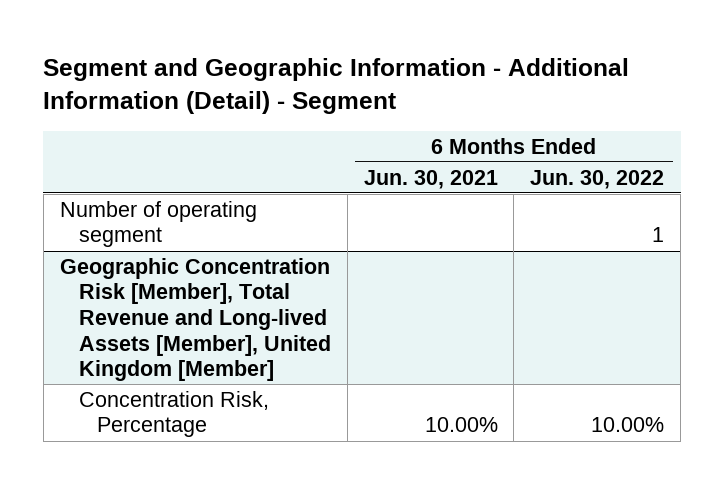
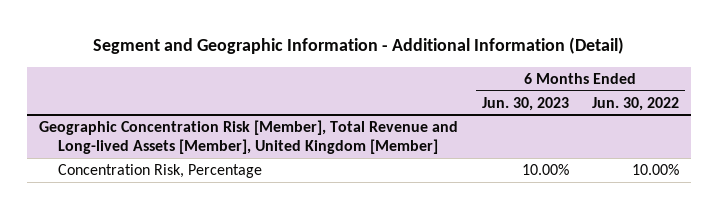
[43,58,630,115] Segment and Geographic Information - Additional Information (Detail) - Segment -> [93,37,625,55] Segment and Geographic Information - Additional Information (Detail)
[363,169,498,189] Jun. 30, 2021 -> none
none -> [481,96,569,111] Jun. 30, 2023
[59,200,257,248] Number of operating segment -> none

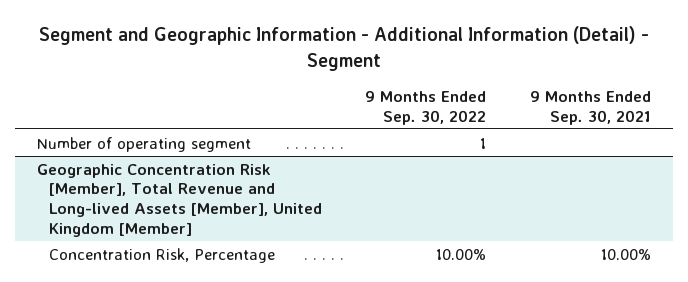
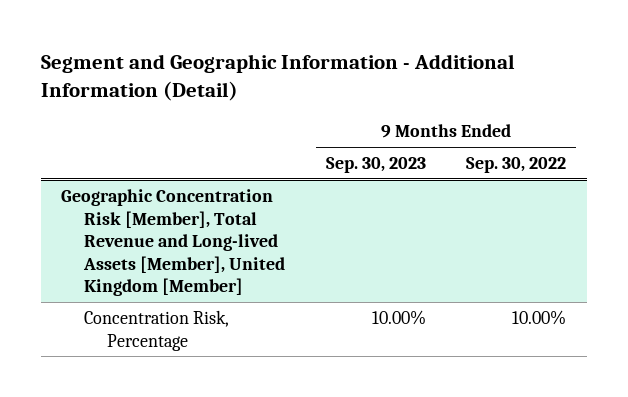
[38,25,649,71] Segment and Geographic Information - Additional Information (Detail) - Segment -> [41,54,516,102] Segment and Geographic Information - Additional Information (Detail)
[529,90,651,125] 9 Months Ended Sep. 30, 2021 -> none
none -> [325,157,426,174] Sep. 30, 2023
[36,136,251,152] Number of operating segment -> none

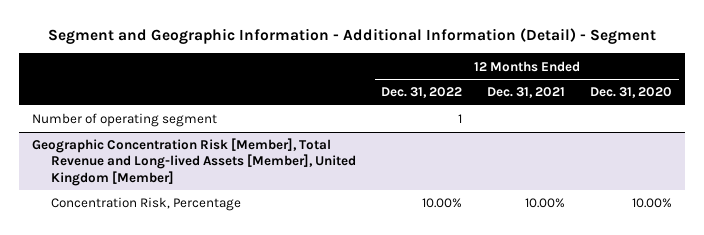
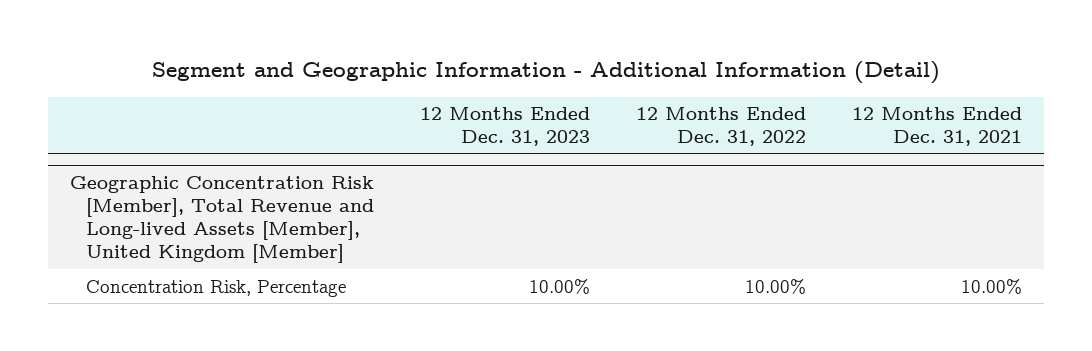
[48,28,657,45] Segment and Geographic Information - Additional Information (Detail) - Segment -> [151,61,940,85] Segment and Geographic Information - Additional Information (Detail)
[590,87,673,99] Dec. 31, 2020 -> none
none -> [420,107,591,147] 12 Months Ended Dec. 31, 2023
[31,113,217,128] Number of operating segment -> none

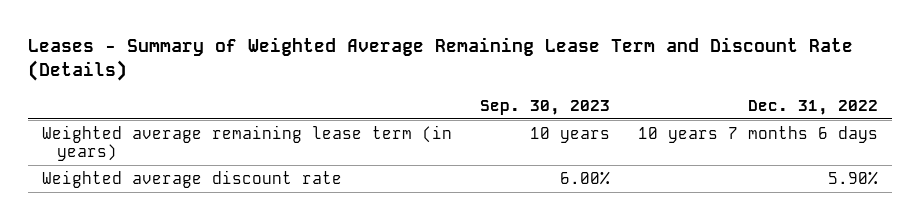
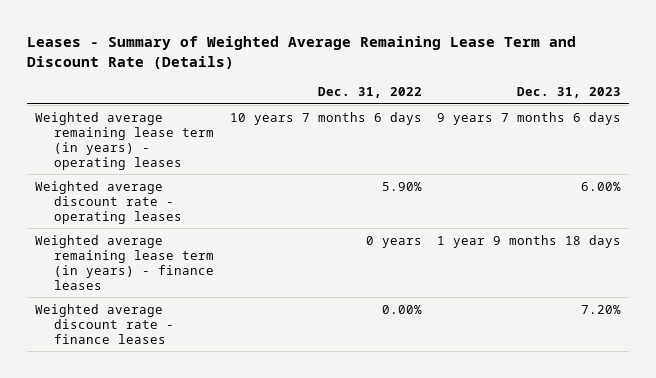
[480,99,611,115] Sep. 30, 2023 -> none
none -> [517,87,622,99] Dec. 31, 2023
[42,124,453,162] Weighted average remaining lease term (in years) -> [35,111,215,171] Weighted average remaining lease term (in years) - operating leases
[42,169,343,188] Weighted average discount rate -> [35,180,183,224] Weighted average discount rate - operating leases
none -> [35,234,215,291] Weighted average remaining lease term (in years) - finance leases
none -> [35,303,175,344] Weighted average discount rate - finance leases

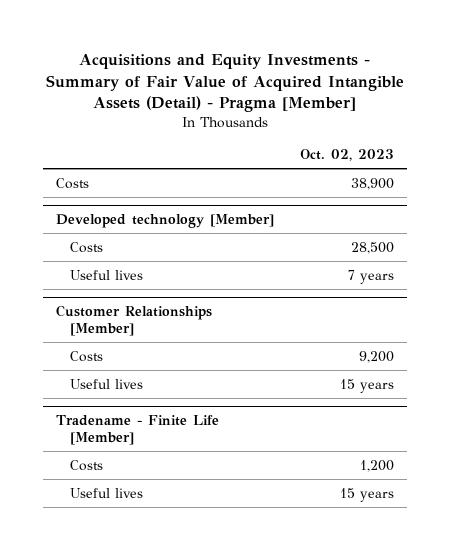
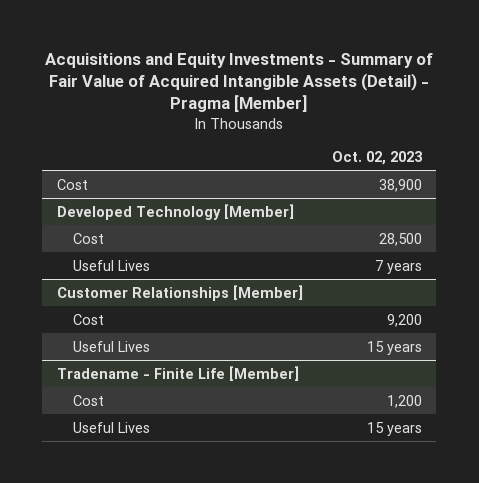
[56,177,90,189] Costs -> [56,178,88,190] Cost
[56,213,275,228] Developed technology [Member] -> [56,203,294,220] Developed Technology [Member]
[69,241,103,253] Costs -> [73,232,105,244] Cost
[69,269,143,280] Useful lives -> [73,259,151,271] Useful Lives
[69,350,103,362] Costs -> [73,313,105,325] Cost
[69,378,143,389] Useful lives -> [73,340,151,352] Useful Lives
[69,459,103,471] Costs -> [73,394,105,406] Cost
[69,487,143,498] Useful lives -> [73,421,151,433] Useful Lives

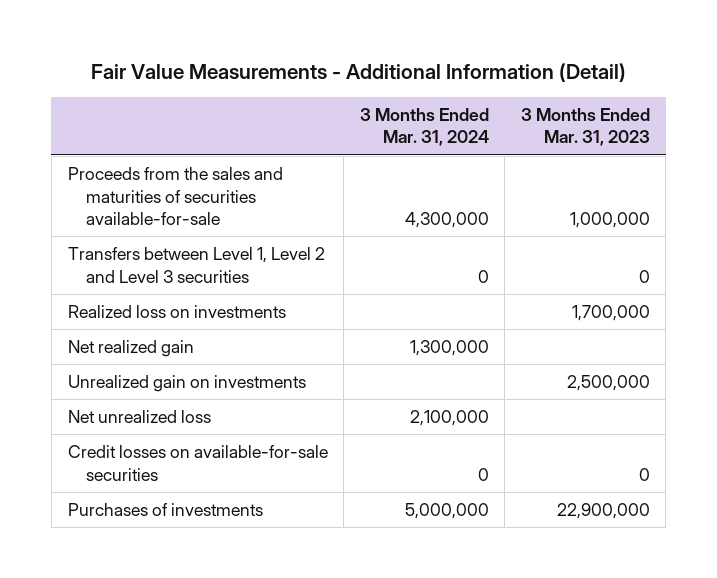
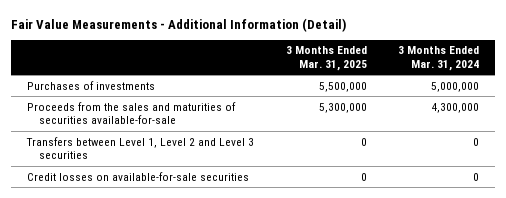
[520,107,650,147] 3 Months Ended Mar. 31, 2023 -> none
none -> [285,46,367,71] 3 Months Ended Mar. 31, 2025
[67,503,263,517] Purchases of investments -> [26,80,155,90] Purchases of investments
[67,305,286,319] Realized loss on investments -> none
[67,340,194,358] Net realized gain -> none
[67,375,306,393] Unrealized gain on investments -> none
[67,410,211,424] Net unrealized loss -> none

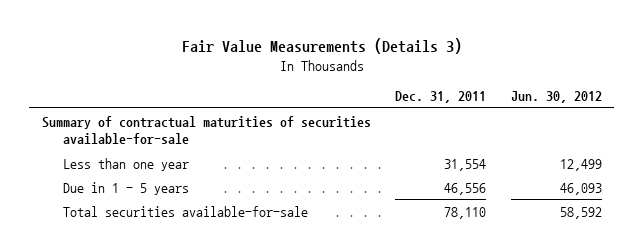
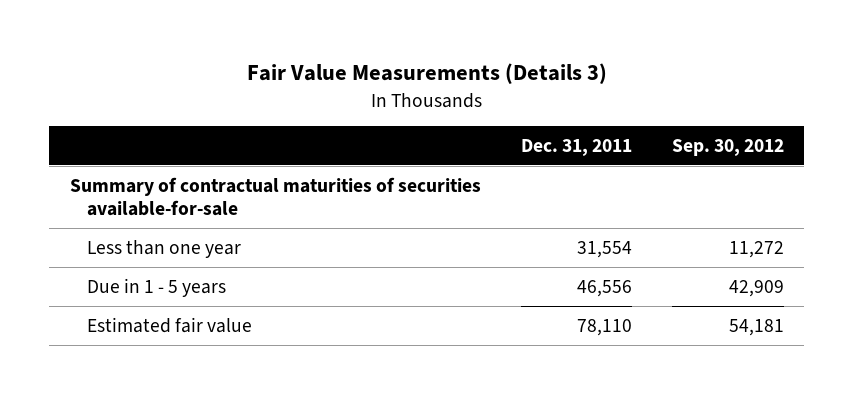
[511,91,603,104] Jun. 30, 2012 -> none
none -> [672,139,785,157] Sep. 30, 2012
[62,205,308,217] Total securities available-for-sale -> [86,316,252,333] Estimated fair value

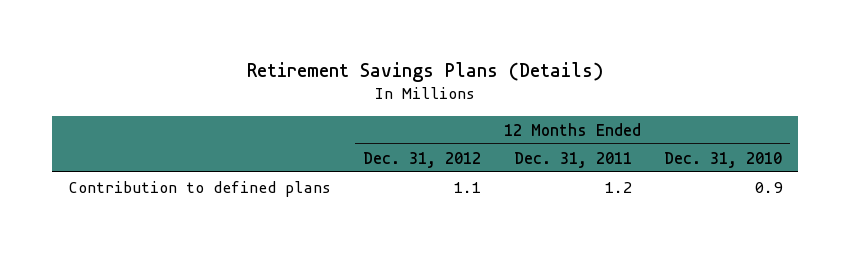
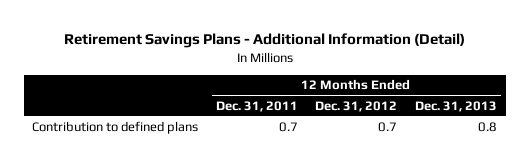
[246,62,603,83] Retirement Savings Plans (Details) -> [63,33,465,49] Retirement Savings Plans - Additional Information (Detail)
[664,151,783,168] Dec. 31, 2010 -> none
none -> [415,100,498,112] Dec. 31, 2013
[454,181,482,193] 1.1 -> [378,122,398,133] 0.7
[604,181,632,193] 1.2 -> [278,122,298,133] 0.7

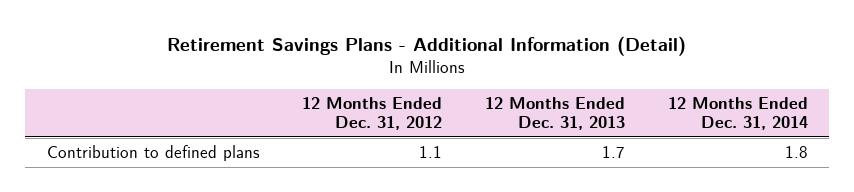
[215,100,298,112] Dec. 31, 2011 -> none
none -> [667,97,808,131] 12 Months Ended Dec. 31, 2014
[378,122,398,133] 0.7 -> [419,146,443,159] 1.1
[478,122,498,133] 0.8 -> [601,146,625,159] 1.7

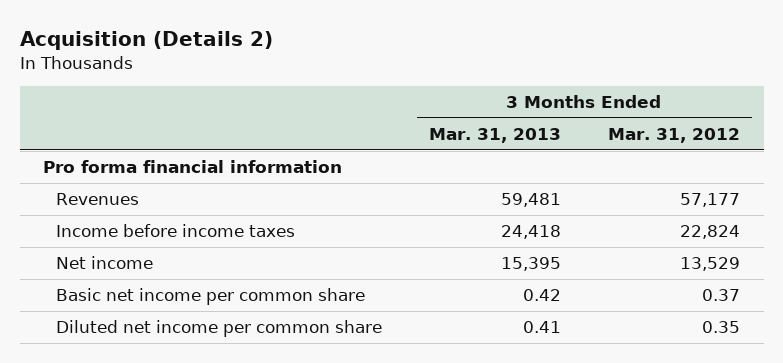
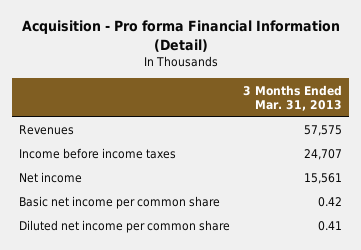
[19,30,273,50] Acquisition (Details 2) -> [21,19,340,52] Acquisition - Pro forma Financial Information (Detail)
[608,127,741,143] Mar. 31, 2012 -> none
[43,160,343,174] Pro forma financial information -> none
[500,193,561,208] 59,481 -> [304,125,343,137] 57,575
[500,225,561,240] 24,418 -> [304,149,343,161] 24,707
[500,257,561,272] 15,395 -> [304,173,343,185] 15,561

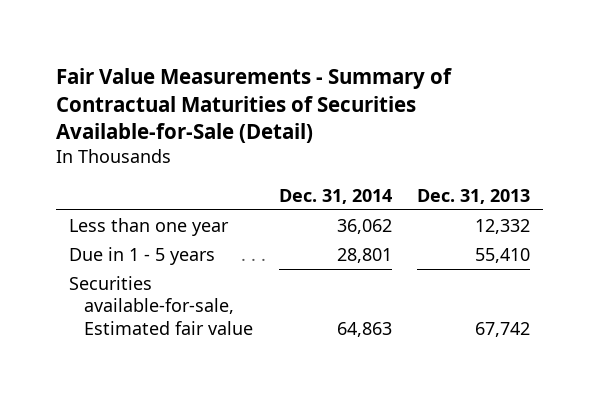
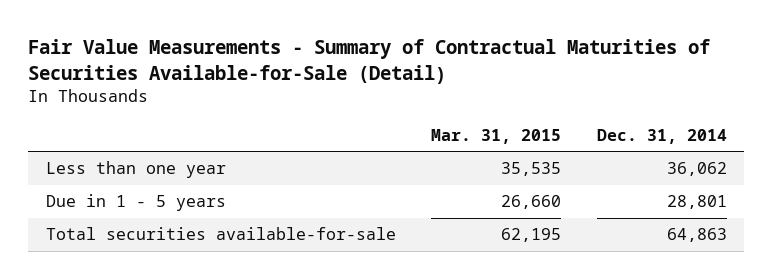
[417,189,531,205] Dec. 31, 2013 -> none
none -> [431,129,562,145] Mar. 31, 2015
[68,275,254,335] Securities available-for-sale, Estimated fair value -> [45,227,396,241] Total securities available-for-sale

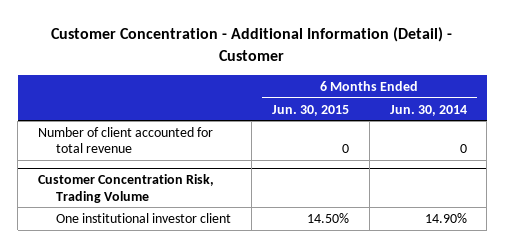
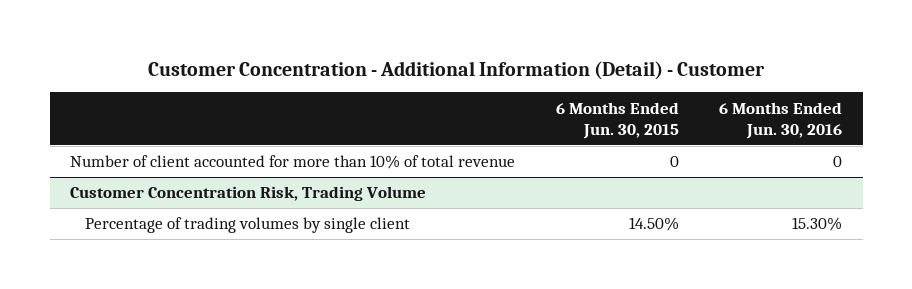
[389,104,467,116] Jun. 30, 2014 -> none
none -> [719,101,843,140] 6 Months Ended Jun. 30, 2016
[37,126,213,154] Number of client accounted for total revenue -> [69,155,515,170] Number of client accounted for more than 10% of total revenue
[56,212,232,223] One institutional investor client -> [84,217,410,234] Percentage of trading volumes by single client

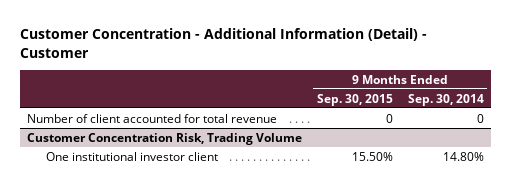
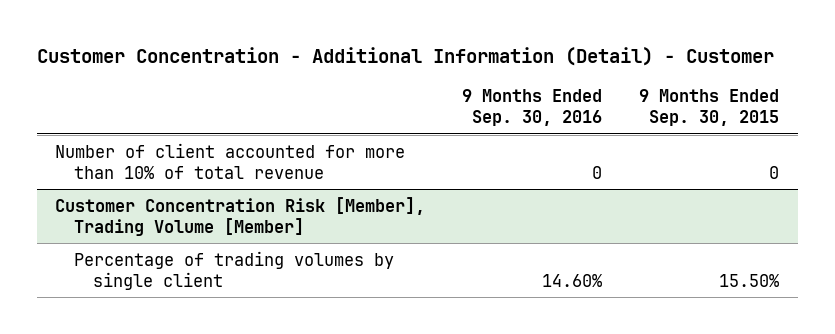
[407,93,484,106] Sep. 30, 2014 -> none
none -> [462,88,603,127] 9 Months Ended Sep. 30, 2016
[27,113,278,123] Number of client accounted for total revenue -> [55,142,406,179] Number of client accounted for more than 10% of total revenue
[27,132,303,145] Customer Concentration Risk, Trading Volume -> [55,196,426,236] Customer Concentration Risk [Member], Trading Volume [Member]
[45,151,218,161] One institutional investor client -> [74,250,395,290] Percentage of trading volumes by single client

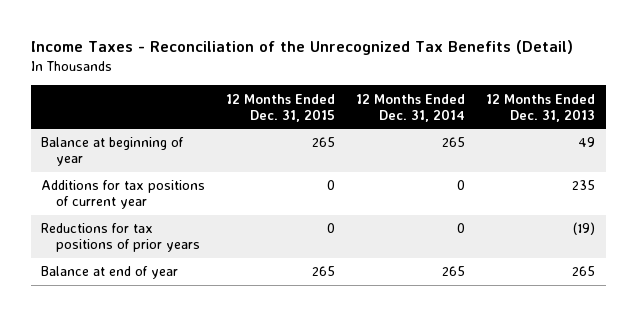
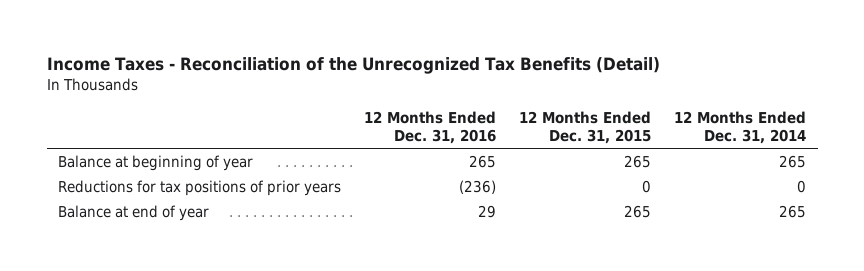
[486,93,596,122] 12 Months Ended Dec. 31, 2013 -> none
none -> [364,110,497,145] 12 Months Ended Dec. 31, 2016
[41,180,206,210] Additions for tax positions of current year -> none

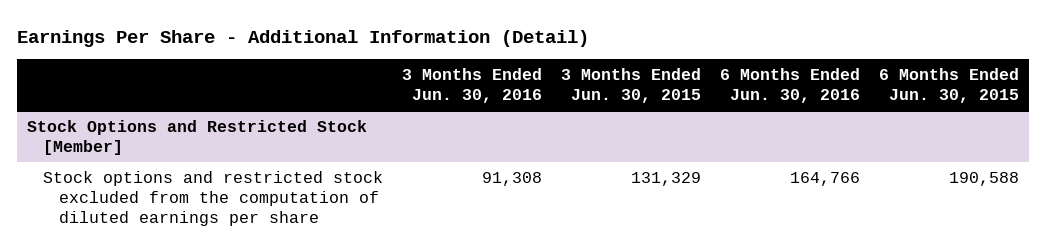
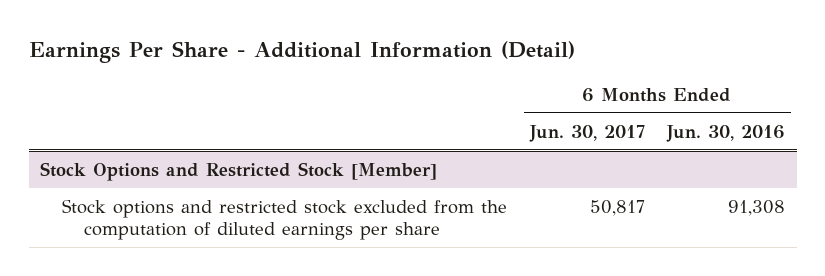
[401,67,542,103] 3 Months Ended Jun. 30, 2016 -> none
[560,67,701,103] 3 Months Ended Jun. 30, 2015 -> none
[879,67,1020,103] 6 Months Ended Jun. 30, 2015 -> none
none -> [528,124,645,142] Jun. 30, 2017
[790,171,861,186] 164,766 -> [728,199,786,216] 91,308

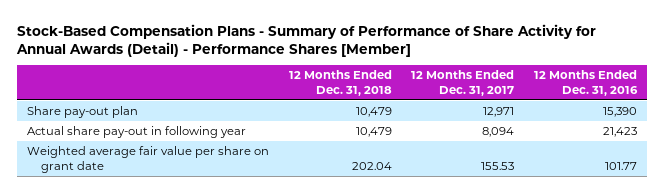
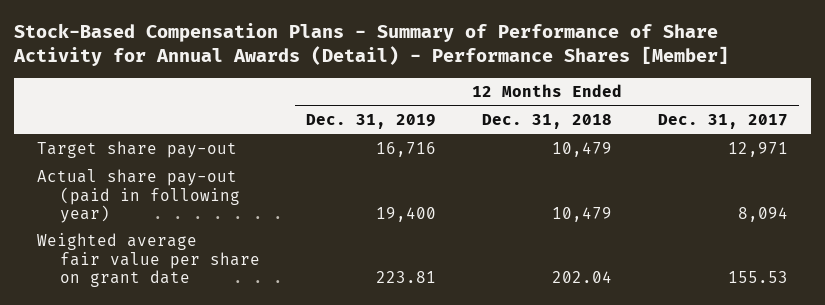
[533,70,638,96] 12 Months Ended Dec. 31, 2016 -> none
none -> [306,114,437,130] Dec. 31, 2019
[27,106,139,119] Share pay-out plan -> [36,141,237,159] Target share pay-out
[27,126,247,139] Actual share pay-out in following year -> [36,169,241,223] Actual share pay-out (paid in following year)

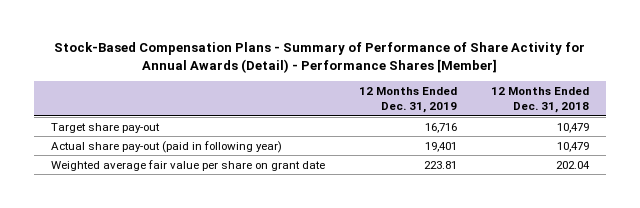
[657,114,788,130] Dec. 31, 2017 -> none
[376,206,437,222] 19,400 -> [425,141,458,152] 19,401

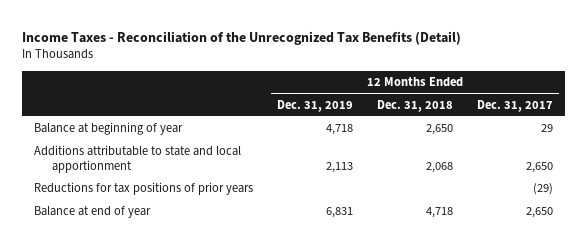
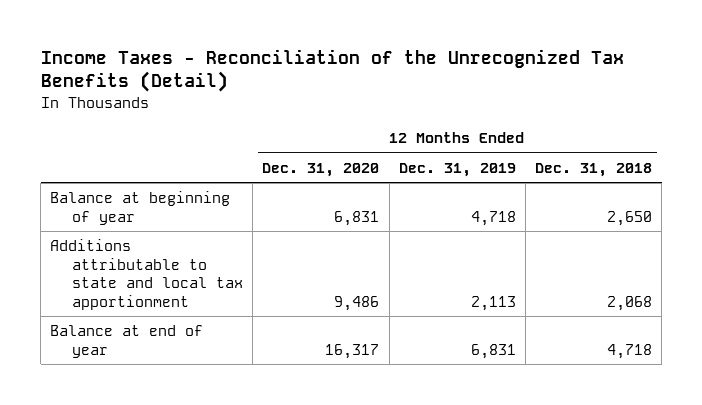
[477,99,554,112] Dec. 31, 2017 -> none
none -> [262,162,380,177] Dec. 31, 2020
[34,182,254,196] Reductions for tax positions of prior years -> none
[34,145,242,174] Additions attributable to state and local apportionment -> [50,239,244,310] Additions attributable to state and local tax apportionment

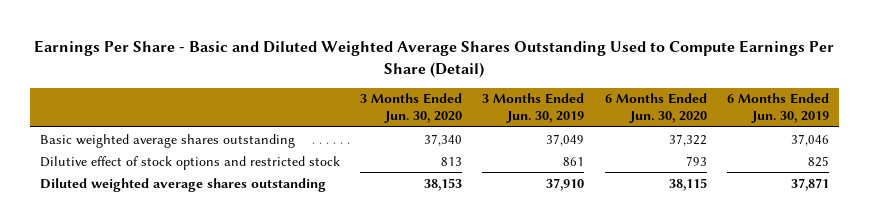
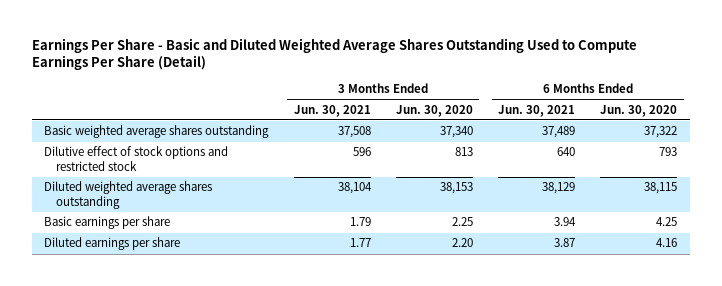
[482,93,585,124] 3 Months Ended Jun. 30, 2019 -> none
[726,93,829,124] 6 Months Ended Jun. 30, 2019 -> none
none -> [293,104,371,117] Jun. 30, 2021
none -> [498,104,576,117] Jun. 30, 2021
none -> [44,216,171,230] Basic earnings per share
none -> [44,237,181,251] Diluted earnings per share

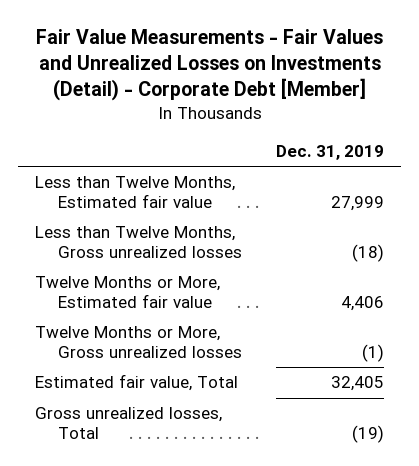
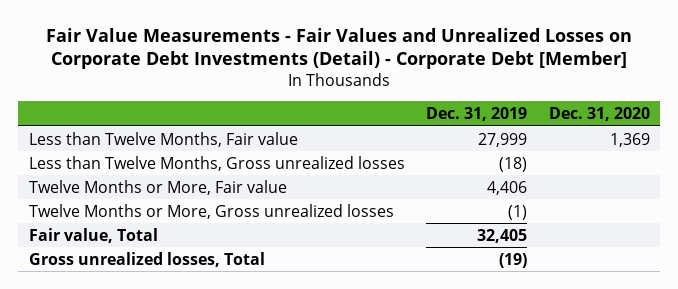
[35,29,383,102] Fair Value Measurements - Fair Values and Unrealized Losses on Investments (Detail) - Corporate Debt [Member] -> [46,27,633,70] Fair Value Measurements - Fair Values and Unrealized Losses on Corporate Debt Investments (Detail) - Corporate Debt [Member]
none -> [548,106,650,121] Dec. 31, 2020
[34,176,235,208] Less than Twelve Months, Estimated fair value -> [28,131,298,147] Less than Twelve Months, Fair value
[34,276,220,308] Twelve Months or More, Estimated fair value -> [28,179,287,195] Twelve Months or More, Fair value
[34,374,238,392] Estimated fair value, Total -> [28,227,158,243] Fair value, Total

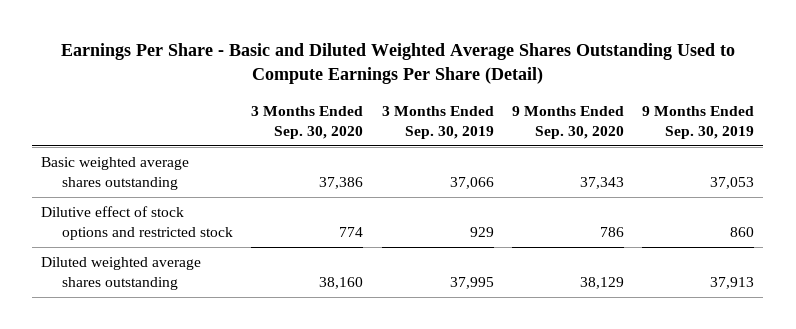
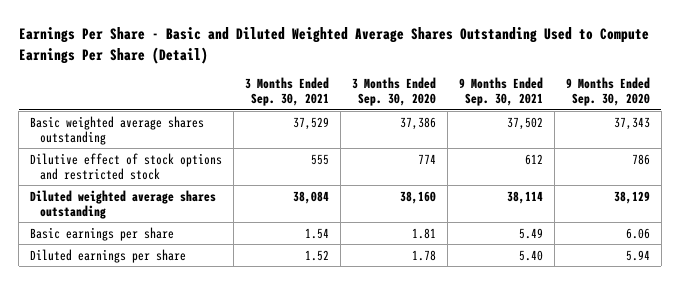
[381,105,494,140] 3 Months Ended Sep. 30, 2019 -> none
[642,105,755,140] 9 Months Ended Sep. 30, 2019 -> none
none -> [245,77,330,107] 3 Months Ended Sep. 30, 2021
none -> [458,77,543,107] 9 Months Ended Sep. 30, 2021
none -> [30,226,175,241] Basic earnings per share
none -> [30,248,187,263] Diluted earnings per share

